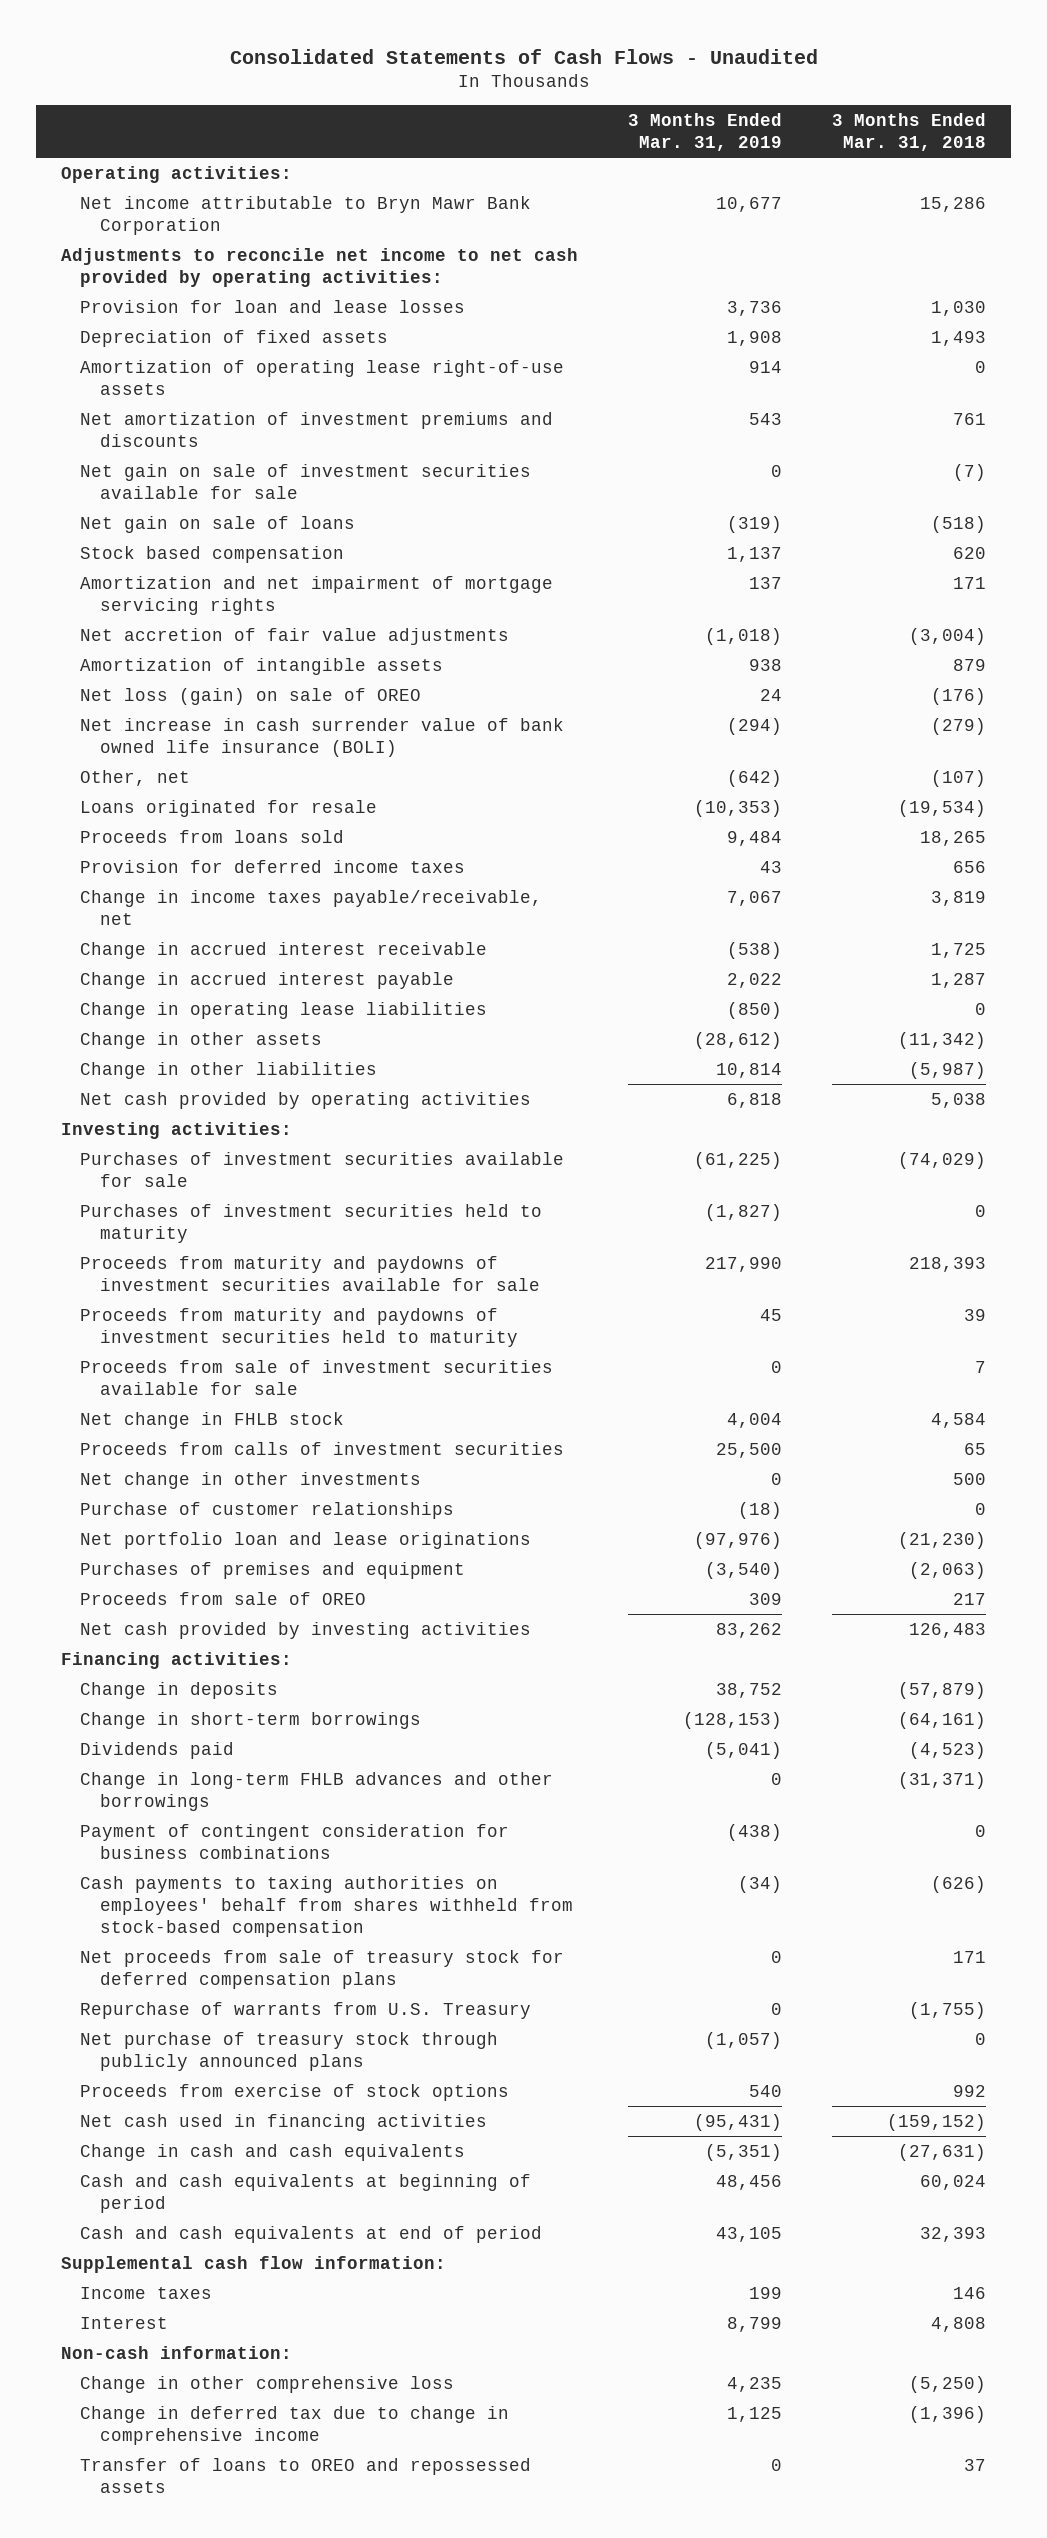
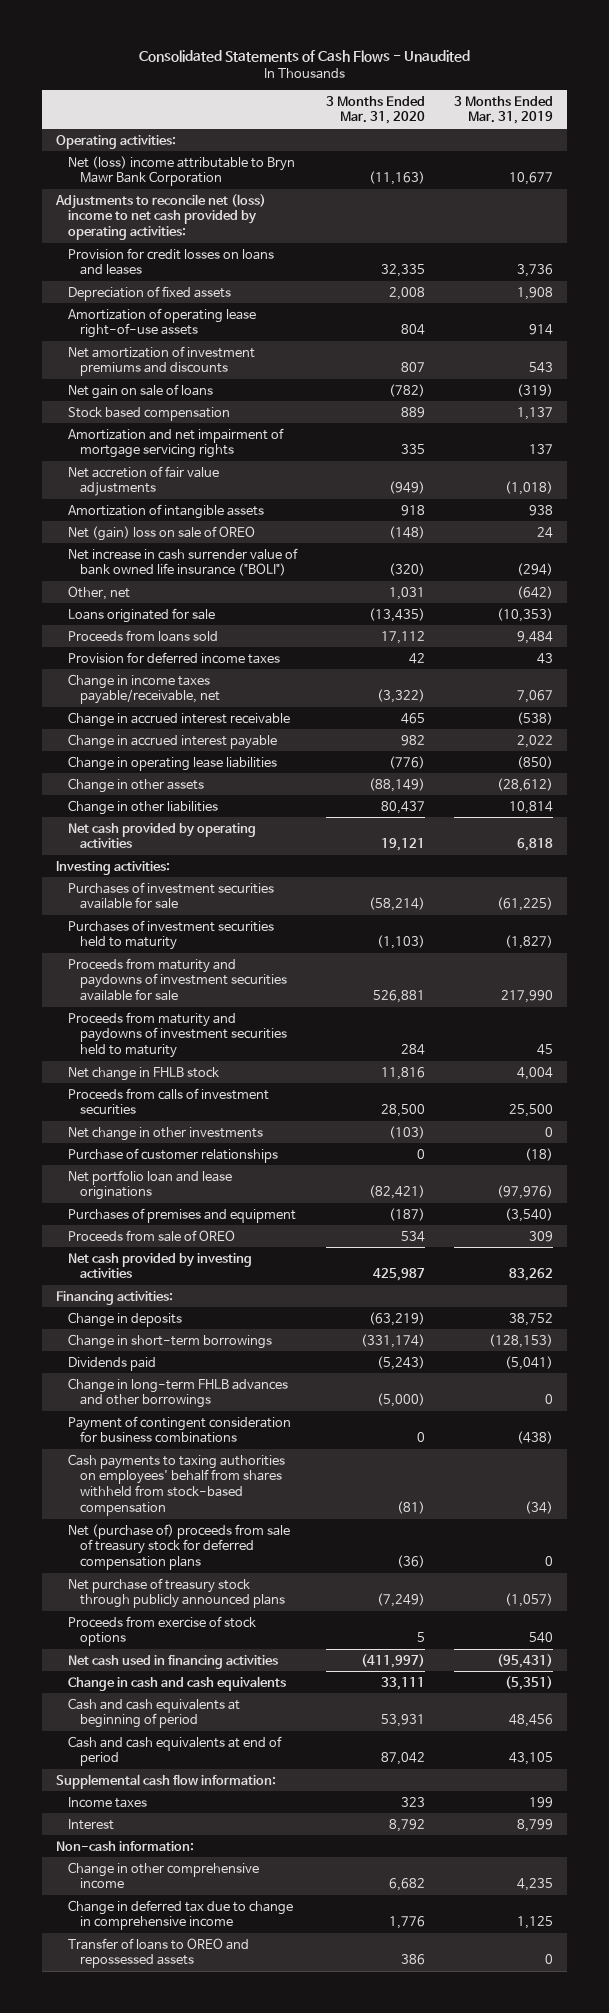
[831,112,986,151] 3 Months Ended Mar. 31, 2018 -> none
none -> [326,95,426,125] 3 Months Ended Mar. 31, 2020
[80,195,532,235] Net income attributable to Bryn Mawr Bank Corporation -> [68,155,296,187] Net (loss) income attributable to Bryn Mawr Bank Corporation
[61,247,579,287] Adjustments to reconcile net income to net cash provided by operating activities: -> [55,193,267,241] Adjustments to reconcile net (loss) income to net cash provided by operating activities:
[80,299,466,313] Provision for loan and lease losses -> [68,247,275,276] Provision for credit losses on loans and leases
[80,463,532,499] Net gain on sale of investment securities available for sale -> none
[80,687,422,705] Net loss (gain) on sale of OREO -> [68,525,256,541] Net (gain) loss on sale of OREO
[80,717,565,757] Net increase in cash surrender value of bank owned life insurance (BOLI) -> [68,547,299,577] Net increase in cash surrender value of bank owned life insurance ("BOLI")
[80,799,378,817] Loans originated for resale -> [68,607,216,623] Loans originated for sale
[80,1359,554,1395] Proceeds from sale of investment securities available for sale -> none
[80,2001,532,2019] Repurchase of warrants from U.S. Treasury -> none
[80,1949,565,1989] Net proceeds from sale of treasury stock for deferred compensation plans -> [68,1523,291,1571] Net (purchase of) proceeds from sale of treasury stock for deferred compensation plans
[80,2375,455,2393] Change in other comprehensive loss -> [68,1861,260,1890] Change in other comprehensive income

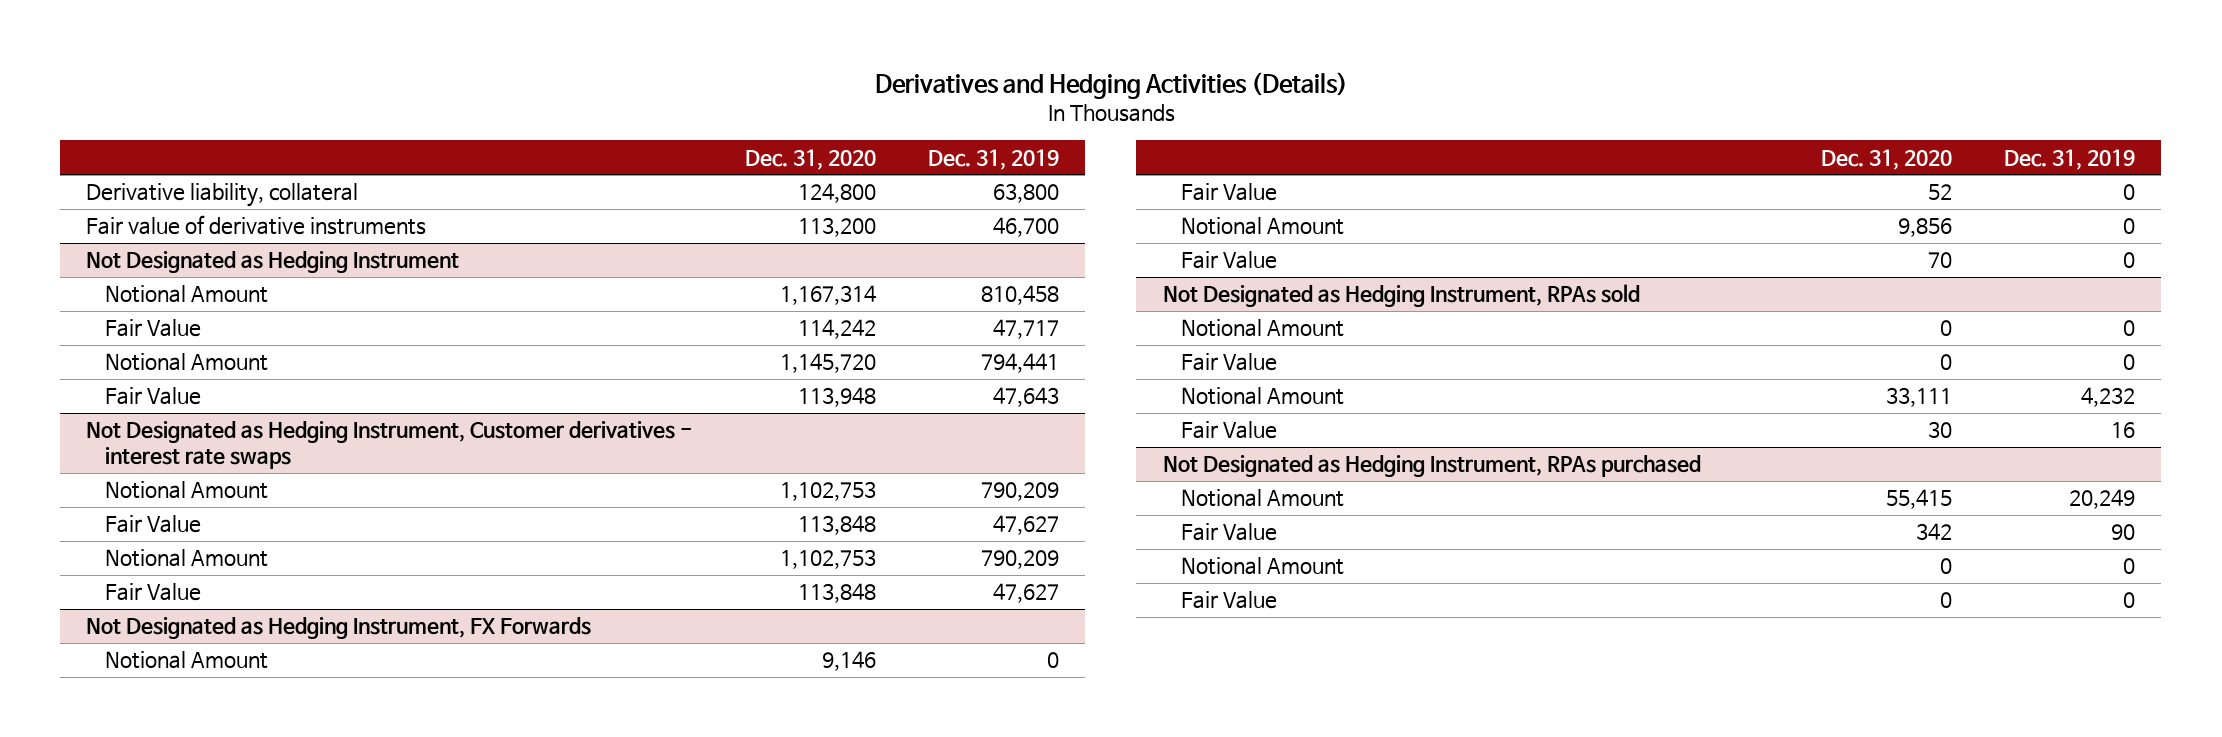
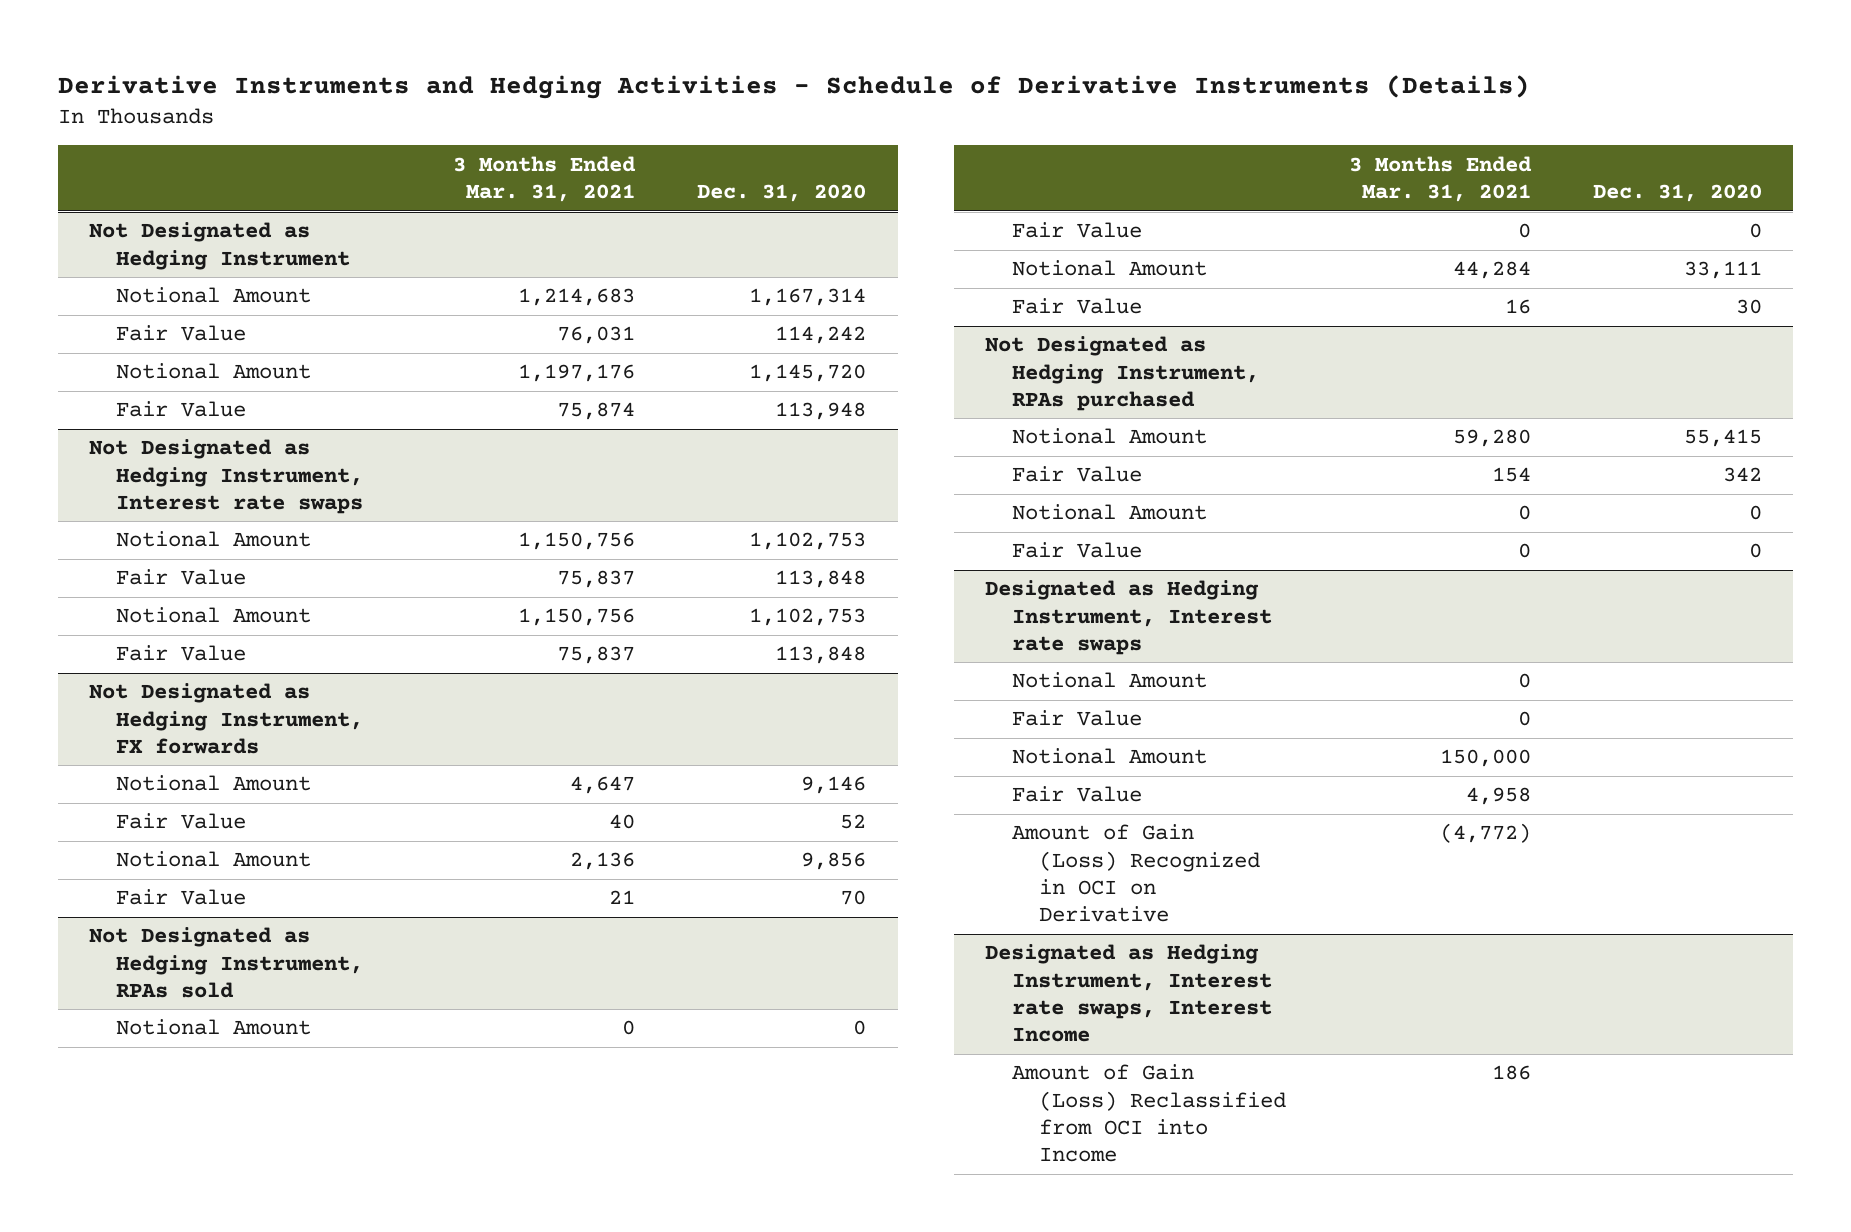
[874,72,1348,100] Derivatives and Hedging Activities (Details) -> [57,74,1530,99] Derivative Instruments and Hedging Activities - Schedule of Derivative Instruments (Details)
[928,148,1060,170] Dec. 31, 2019 -> none
none -> [453,155,637,203] 3 Months Ended Mar. 31, 2021
[86,183,359,208] Derivative liability, collateral -> none
[86,215,427,236] Fair value of derivative instruments -> none
[86,421,693,470] Not Designated as Hedging Instrument, Customer derivatives - interest rate swaps -> [89,439,364,515] Not Designated as Hedging Instrument, Interest rate swaps
[86,617,592,640] Not Designated as Hedging Instrument, FX Forwards -> [89,683,364,755] Not Designated as Hedging Instrument, FX forwards
none -> [984,580,1273,656] Designated as Hedging Instrument, Interest rate swaps
none -> [1012,672,1208,689] Notional Amount
none -> [1012,710,1143,727] Fair Value
none -> [1012,748,1208,765] Notional Amount
none -> [1012,786,1143,803] Fair Value
none -> [1012,824,1261,923] Amount of Gain (Loss) Recognized in OCI on Derivative
none -> [984,944,1273,1043] Designated as Hedging Instrument, Interest rate swaps, Interest Income
none -> [1012,1064,1287,1163] Amount of Gain (Loss) Reclassified from OCI into Income

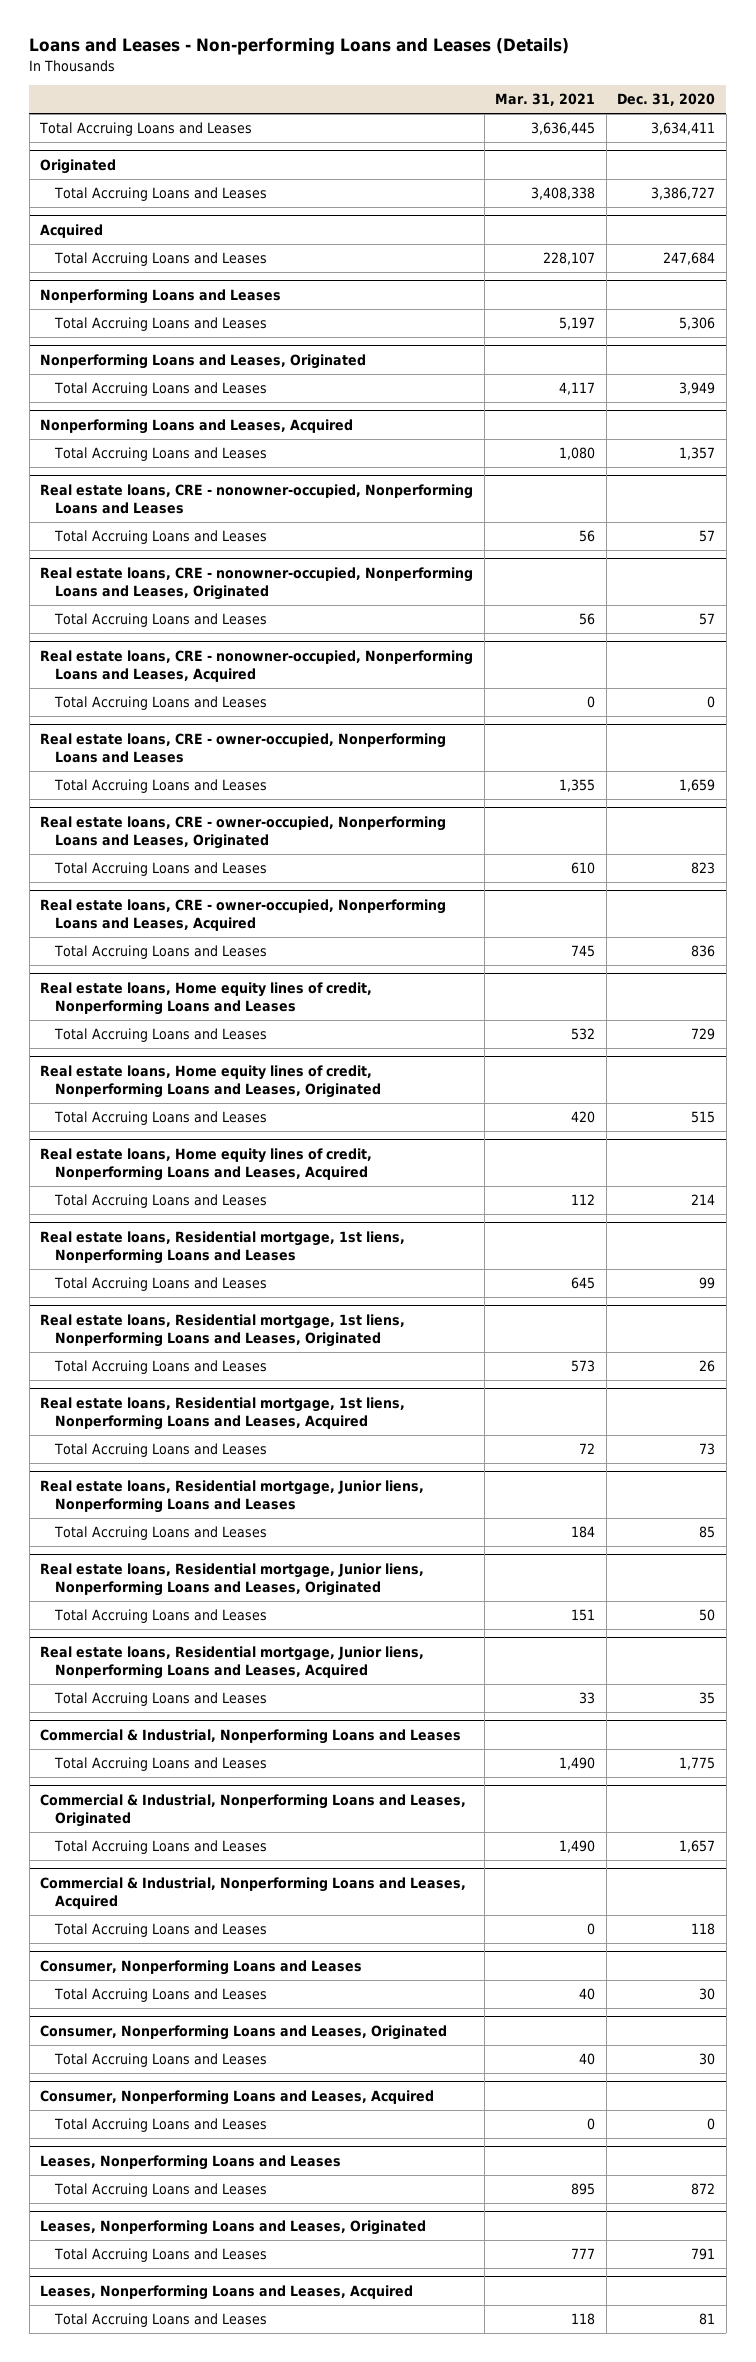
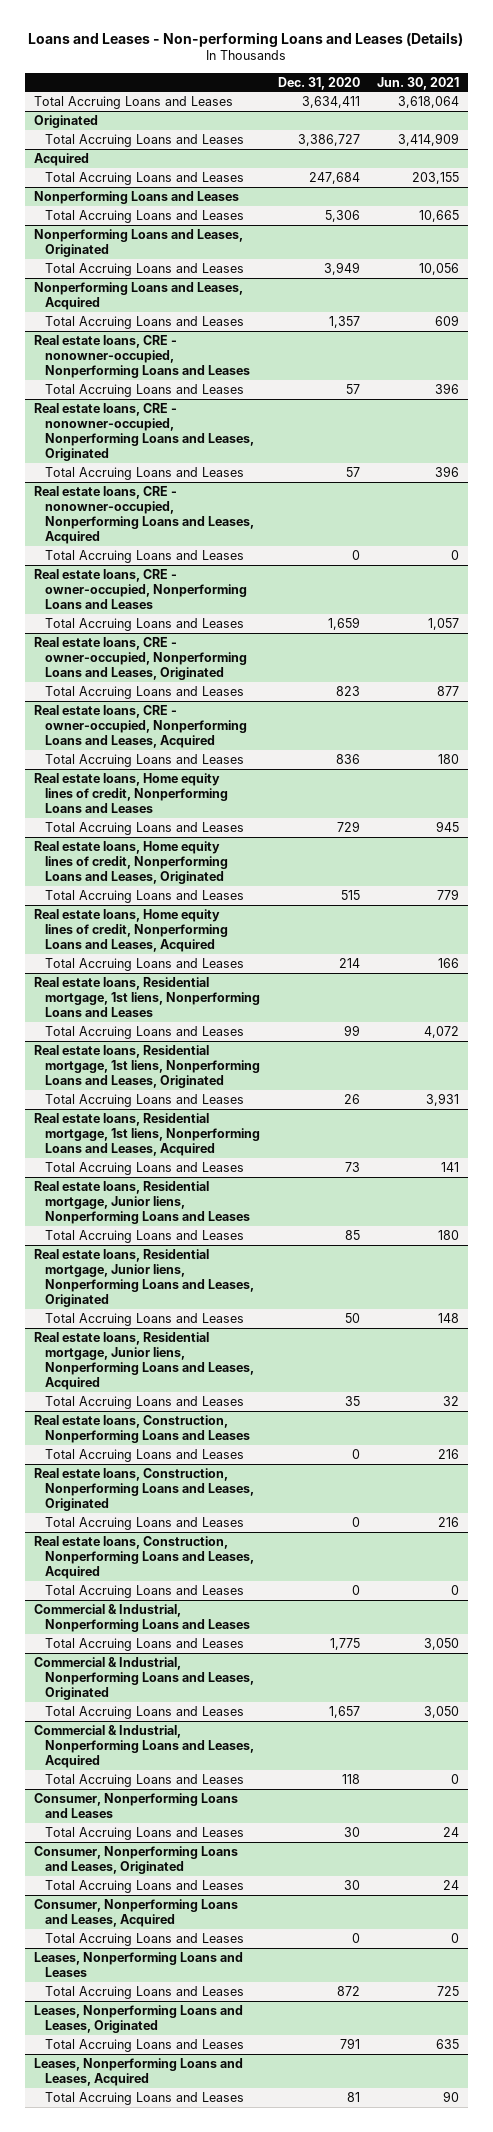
[495,93,596,107] Mar. 31, 2021 -> none
none -> [377,76,460,90] Jun. 30, 2021
none -> [33,1414,250,1443] Real estate loans, Construction, Nonperforming Loans and Leases
none -> [44,1448,244,1462] Total Accruing Loans and Leases
none -> [33,1467,254,1511] Real estate loans, Construction, Nonperforming Loans and Leases, Originated
none -> [44,1516,244,1530] Total Accruing Loans and Leases
none -> [33,1535,254,1579] Real estate loans, Construction, Nonperforming Loans and Leases, Acquired
none -> [44,1584,244,1598] Total Accruing Loans and Leases

